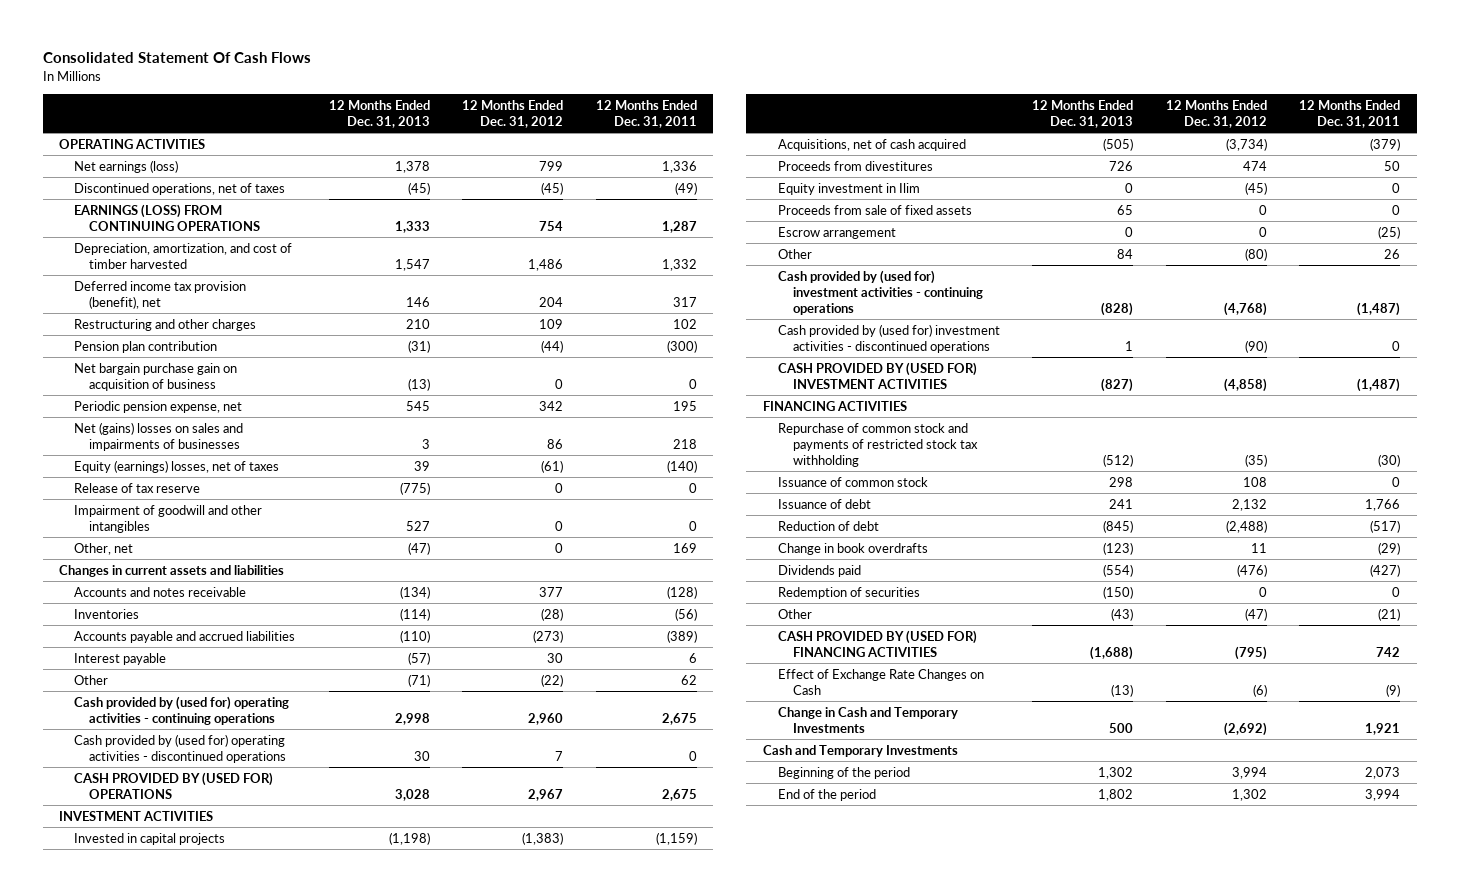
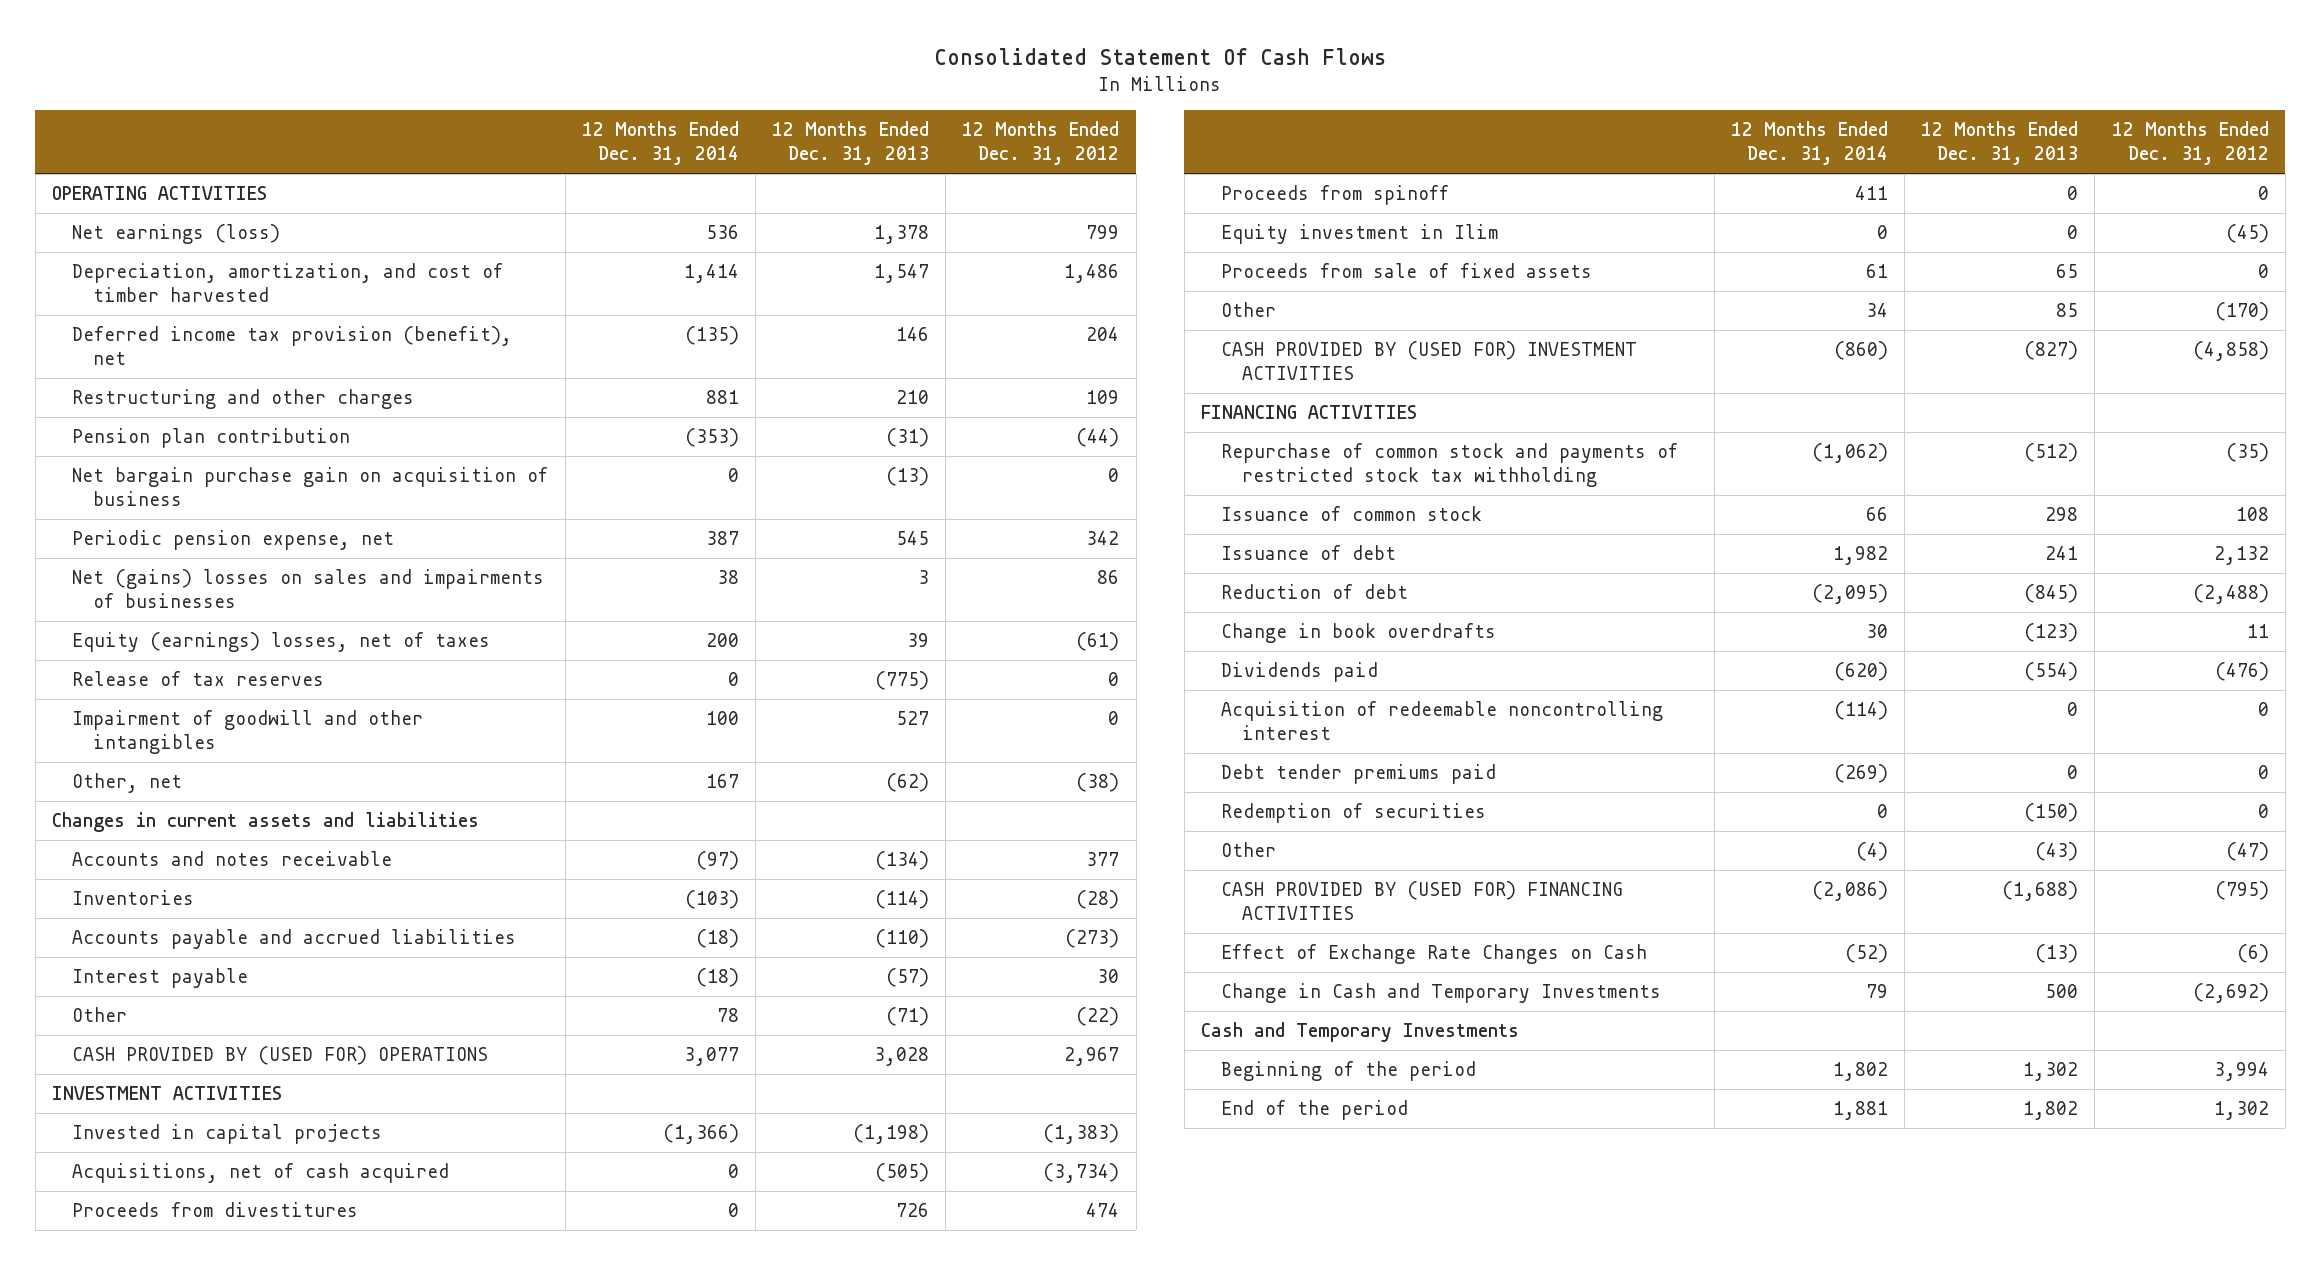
[595,99,697,129] 12 Months Ended Dec. 31, 2011 -> none
none -> [581,120,739,166] 12 Months Ended Dec. 31, 2014
[74,182,286,195] Discontinued operations, net of taxes -> none
[74,203,261,231] EARNINGS (LOSS) FROM CONTINUING OPERATIONS -> none
[74,482,201,493] Release of tax reserve -> [72,670,325,686] Release of tax reserves
[407,541,430,555] (47) -> [886,772,930,792] (62)
[555,542,564,553] 0 -> [1076,772,1120,792] (38)
[74,695,290,725] Cash provided by (used for) operating activities - continuing operations -> none
[74,733,287,763] Cash provided by (used for) operating activities - discontinued operations -> none
none -> [1221,184,1450,205] Proceeds from spinoff
[777,226,896,239] Escrow arrangement -> none
[777,269,983,315] Cash provided by (used for) investment activities - continuing operations -> none
[777,323,1000,353] Cash provided by (used for) investment activities - discontinued operations -> none
[1117,248,1134,259] 84 -> [2056,302,2079,317] 85
[1244,247,1267,261] (80) -> [2214,301,2269,321] (170)
none -> [1221,700,1664,741] Acquisition of redeemable noncontrolling interest
none -> [1221,763,1497,784] Debt tender premiums paid

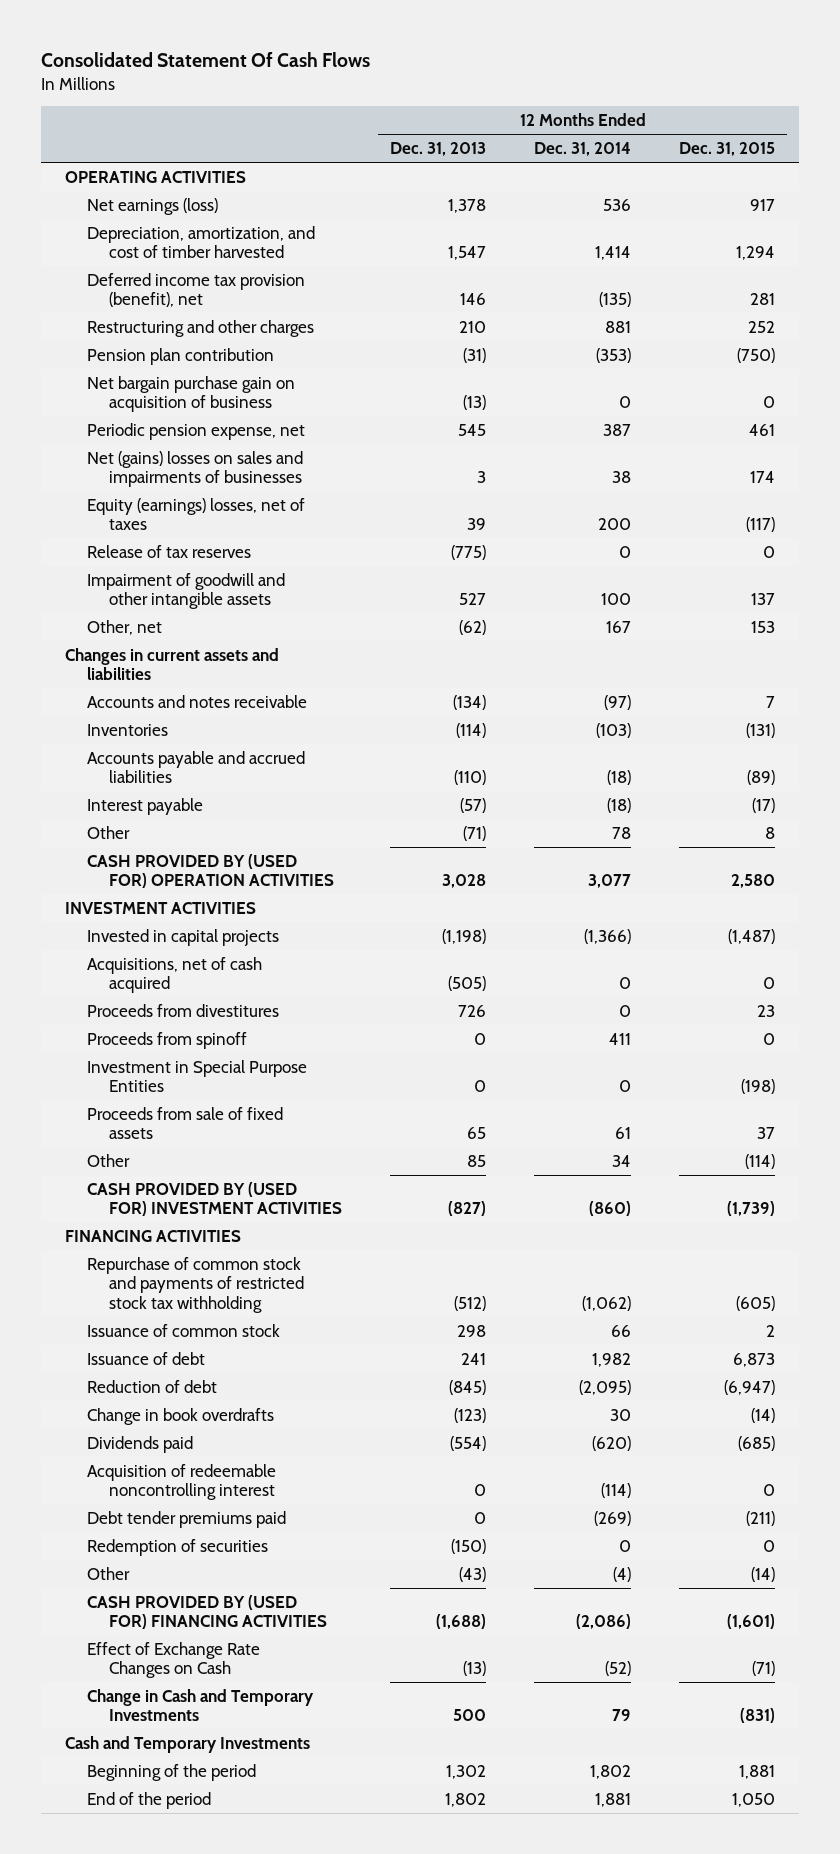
[962,120,1120,166] 12 Months Ended Dec. 31, 2012 -> none
none -> [679,142,776,157] Dec. 31, 2015
[72,709,424,755] Impairment of goodwill and other intangibles -> [87,572,286,610] Impairment of goodwill and other intangible assets
[72,1045,489,1065] CASH PROVIDED BY (USED FOR) OPERATIONS -> [87,853,335,889] CASH PROVIDED BY (USED FOR) OPERATION ACTIVITIES
[1221,223,1499,244] Equity investment in Ilim -> none
none -> [87,1059,308,1093] Investment in Special Purpose Entities

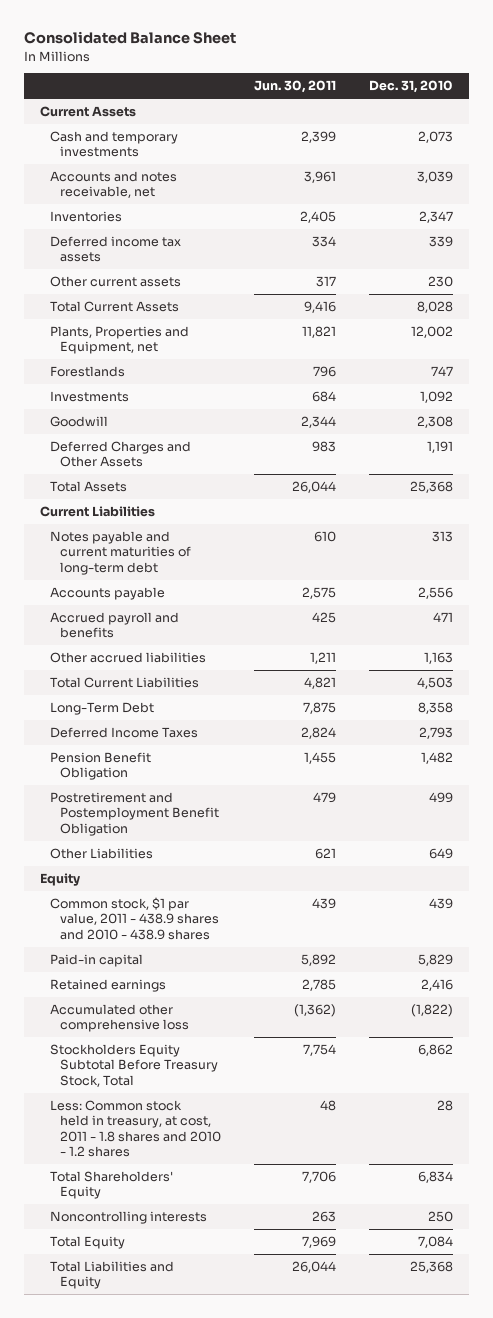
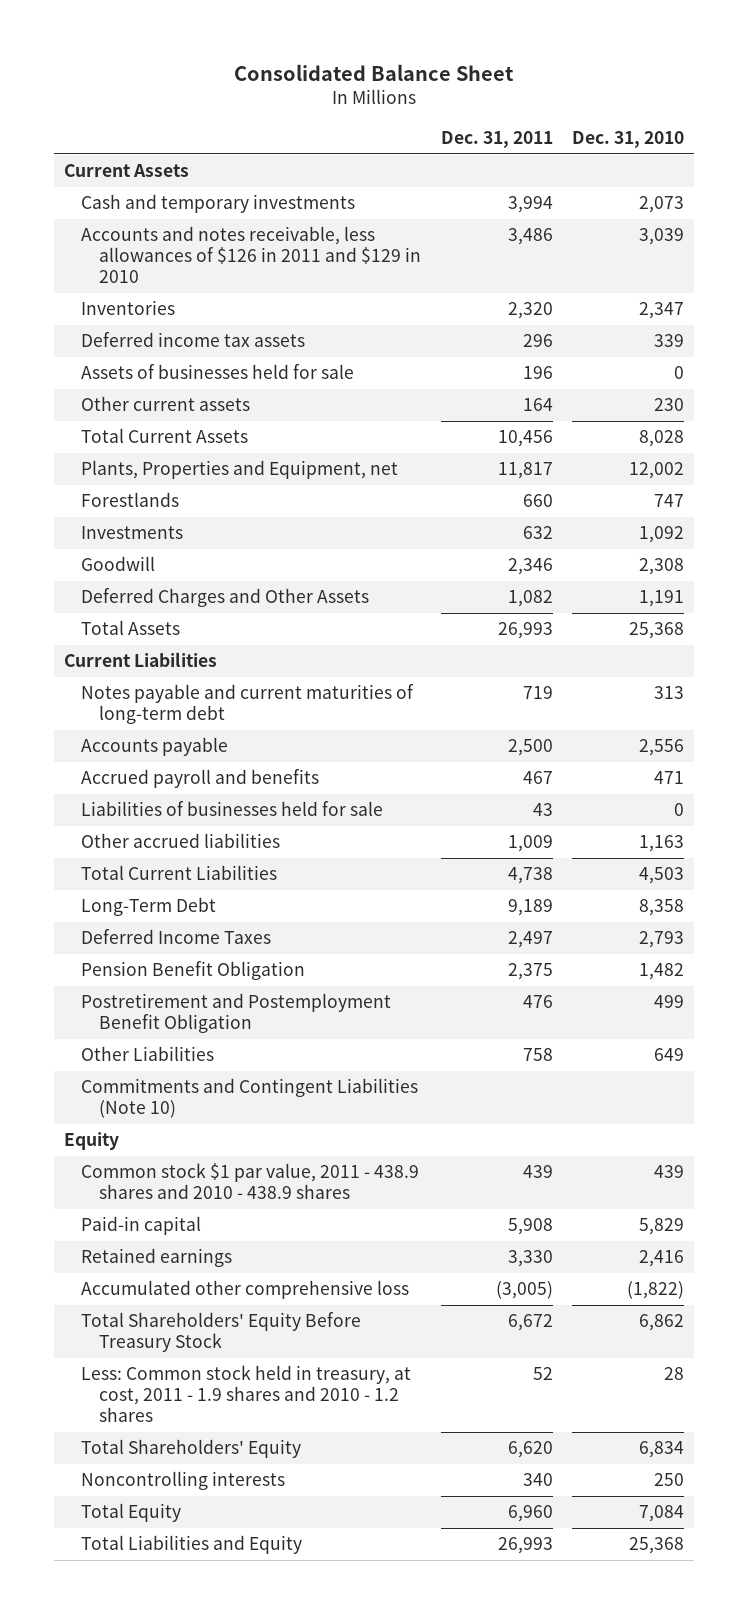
[253,80,336,94] Jun. 30, 2011 -> none
none -> [440,130,553,148] Dec. 31, 2011
[50,171,178,199] Accounts and notes receivable, net -> [81,226,421,284] Accounts and notes receivable, less allowances of $126 in 2011 and $129 in 2010
none -> [81,364,355,380] Assets of businesses held for sale
none -> [81,801,384,817] Liabilities of businesses held for sale
none -> [81,1078,419,1119] Commitments and Contingent Liabilities (Note 10)
[50,897,220,940] Common stock, $1 par value, 2011 - 438.9 shares and 2010 - 438.9 shares -> [81,1163,420,1200] Common stock $1 par value, 2011 - 438.9 shares and 2010 - 438.9 shares
[50,1044,219,1087] Stockholders Equity Subtotal Before Treasury Stock, Total -> [81,1312,362,1353] Total Shareholders' Equity Before Treasury Stock
[50,1100,222,1158] Less: Common stock held in treasury, at cost, 2011 - 1.8 shares and 2010 - 1.2 shares -> [81,1365,412,1423] Less: Common stock held in treasury, at cost, 2011 - 1.9 shares and 2010 - 1.2 shares

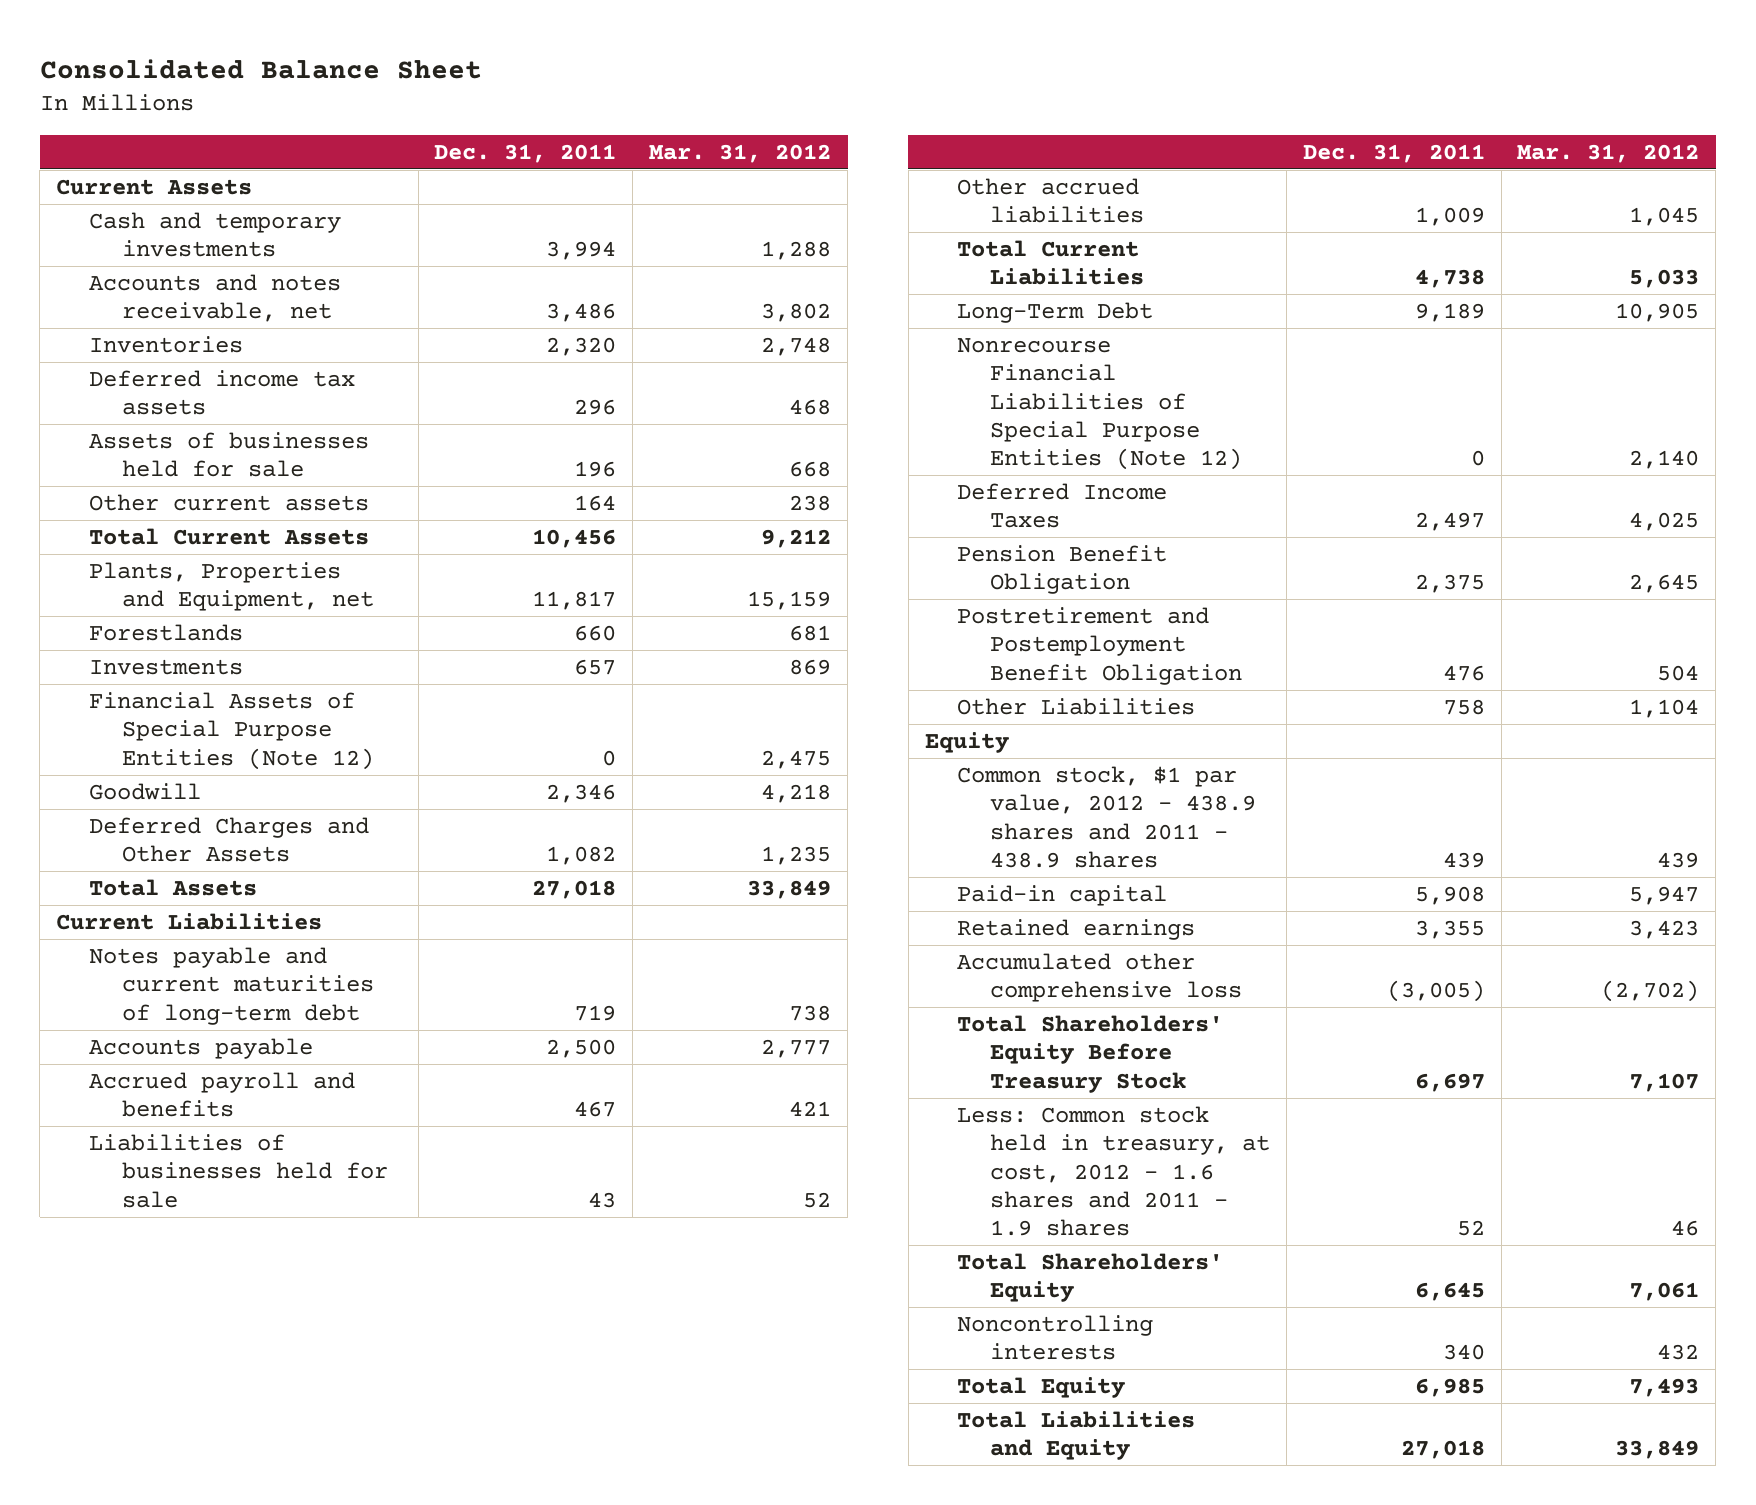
[572,130,685,148] Dec. 31, 2010 -> none
none -> [649,143,832,163] Mar. 31, 2012
[81,226,421,284] Accounts and notes receivable, less allowances of $126 in 2011 and $129 in 2010 -> [89,274,342,323] Accounts and notes receivable, net
[522,526,553,540] 632 -> [574,659,617,676] 657
none -> [89,692,374,770] Financial Assets of Special Purpose Entities (Note 12)
[497,622,553,640] 26,993 -> [532,880,617,900] 27,018
none -> [957,338,1242,471] Nonrecourse Financial Liabilities of Special Purpose Entities (Note 12)
[81,1078,419,1119] Commitments and Contingent Liabilities (Note 10) -> none
[81,1163,420,1200] Common stock $1 par value, 2011 - 438.9 shares and 2010 - 438.9 shares -> [957,766,1256,868] Common stock, $1 par value, 2012 - 438.9 shares and 2011 - 438.9 shares
[507,1250,553,1268] 3,330 -> [1414,920,1485,940] 3,355
[507,1314,553,1332] 6,672 -> [1414,1072,1485,1092] 6,697
[81,1365,412,1423] Less: Common stock held in treasury, at cost, 2011 - 1.9 shares and 2010 - 1.2 shares -> [957,1106,1270,1237] Less: Common stock held in treasury, at cost, 2012 - 1.6 shares and 2011 - 1.9 shares
[507,1441,553,1459] 6,620 -> [1414,1282,1485,1302] 6,645
[507,1505,553,1523] 6,960 -> [1414,1378,1485,1398] 6,985
[497,1537,553,1555] 26,993 -> [1400,1440,1485,1460] 27,018

